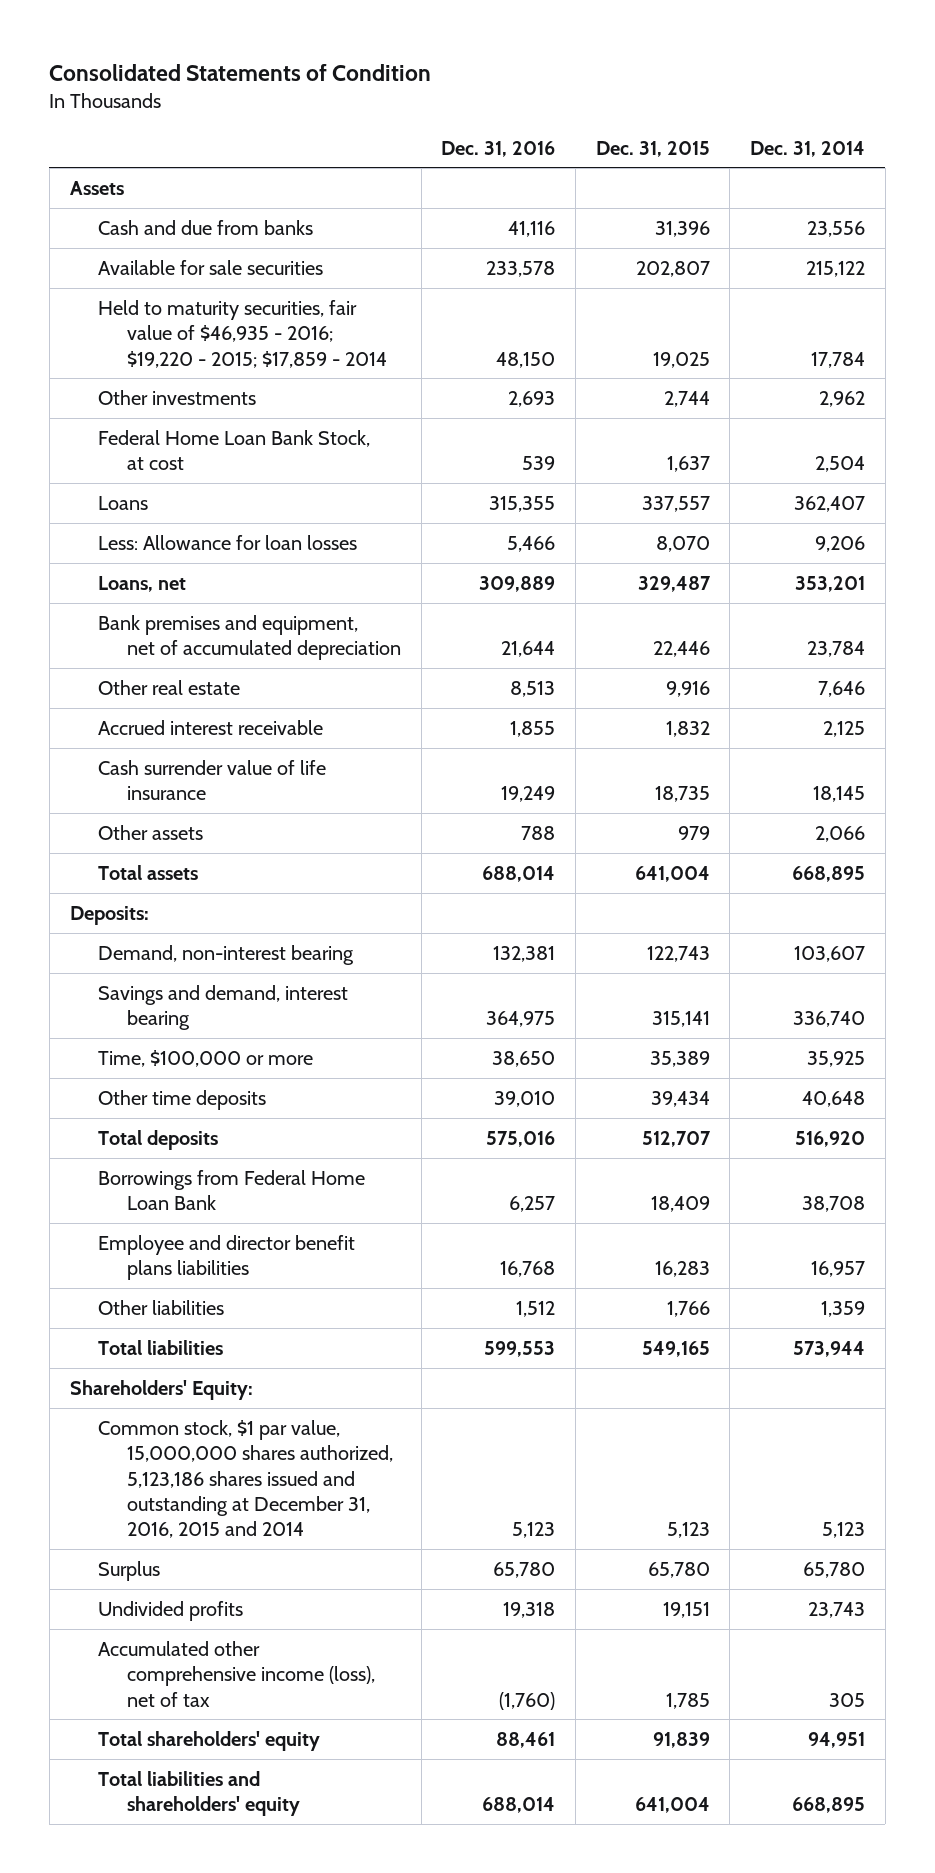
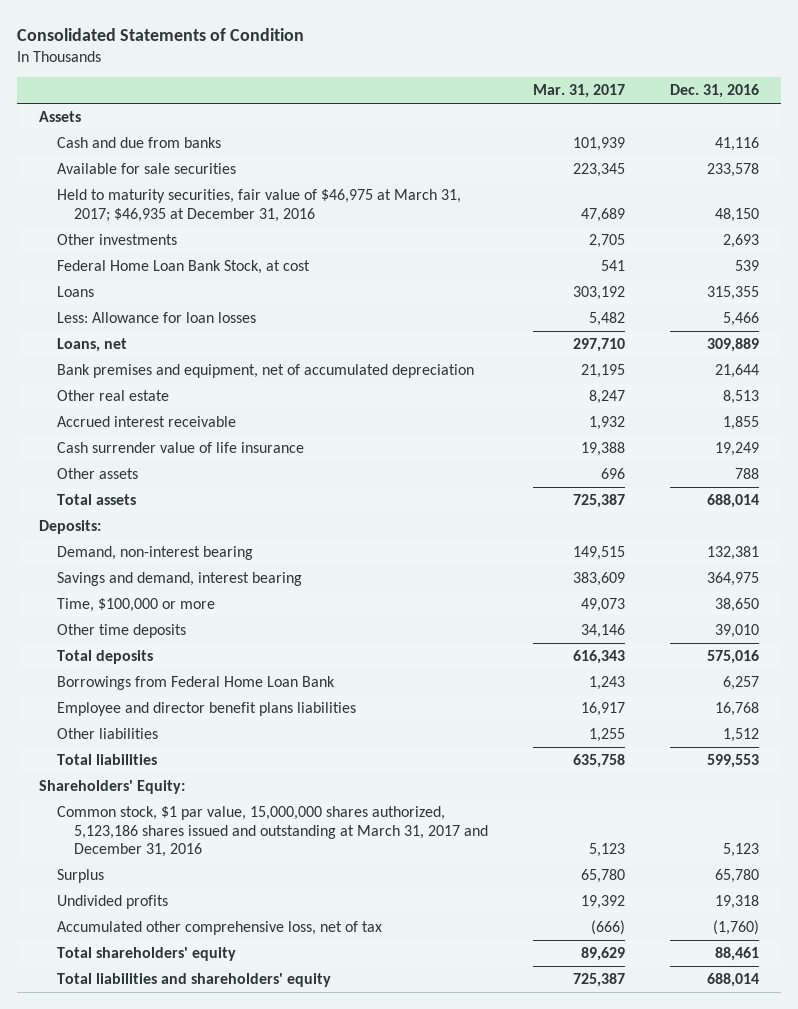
[595,140,710,157] Dec. 31, 2015 -> none
[749,140,865,157] Dec. 31, 2014 -> none
none -> [533,84,626,99] Mar. 31, 2017
[98,299,387,368] Held to maturity securities, fair value of $46,935 - 2016; $19,220 - 2015; $17,859 - 2014 -> [56,188,461,222] Held to maturity securities, fair value of $46,975 at March 31, 2017; $46,935 at December 31, 2016
[98,1419,393,1539] Common stock, $1 par value, 15,000,000 shares authorized, 5,123,186 shares issued and outstanding at December 31, 2016, 2015 and 2014 -> [56,805,489,858] Common stock, $1 par value, 15,000,000 shares authorized, 5,123,186 shares issued and outstanding at March 31, 2017 and December 31, 2016
[98,1640,375,1707] Accumulated other comprehensive income (loss), net of tax -> [56,920,382,935] Accumulated other comprehensive loss, net of tax

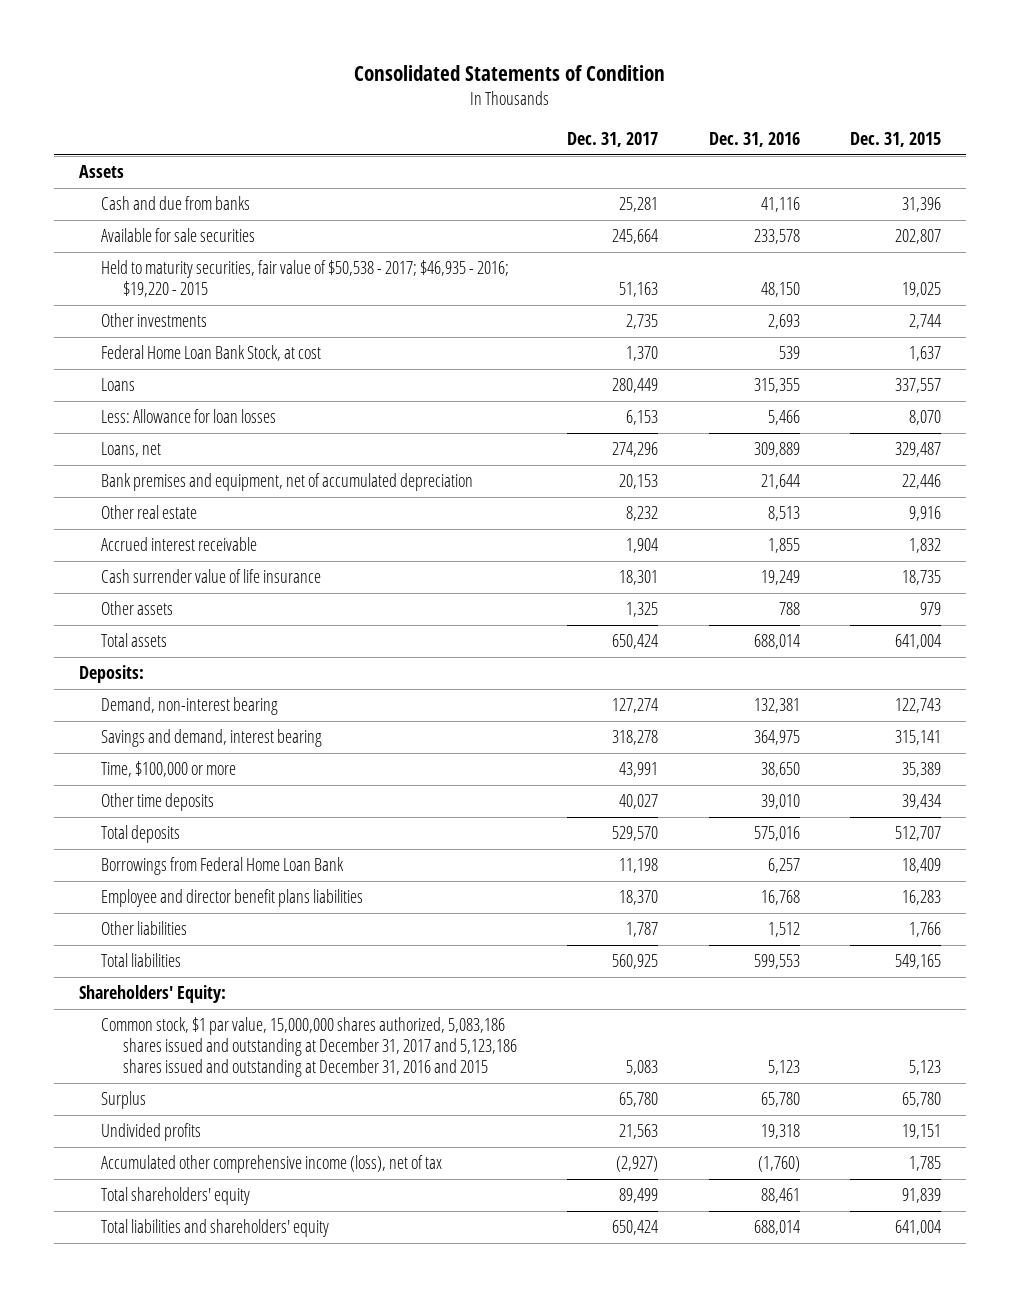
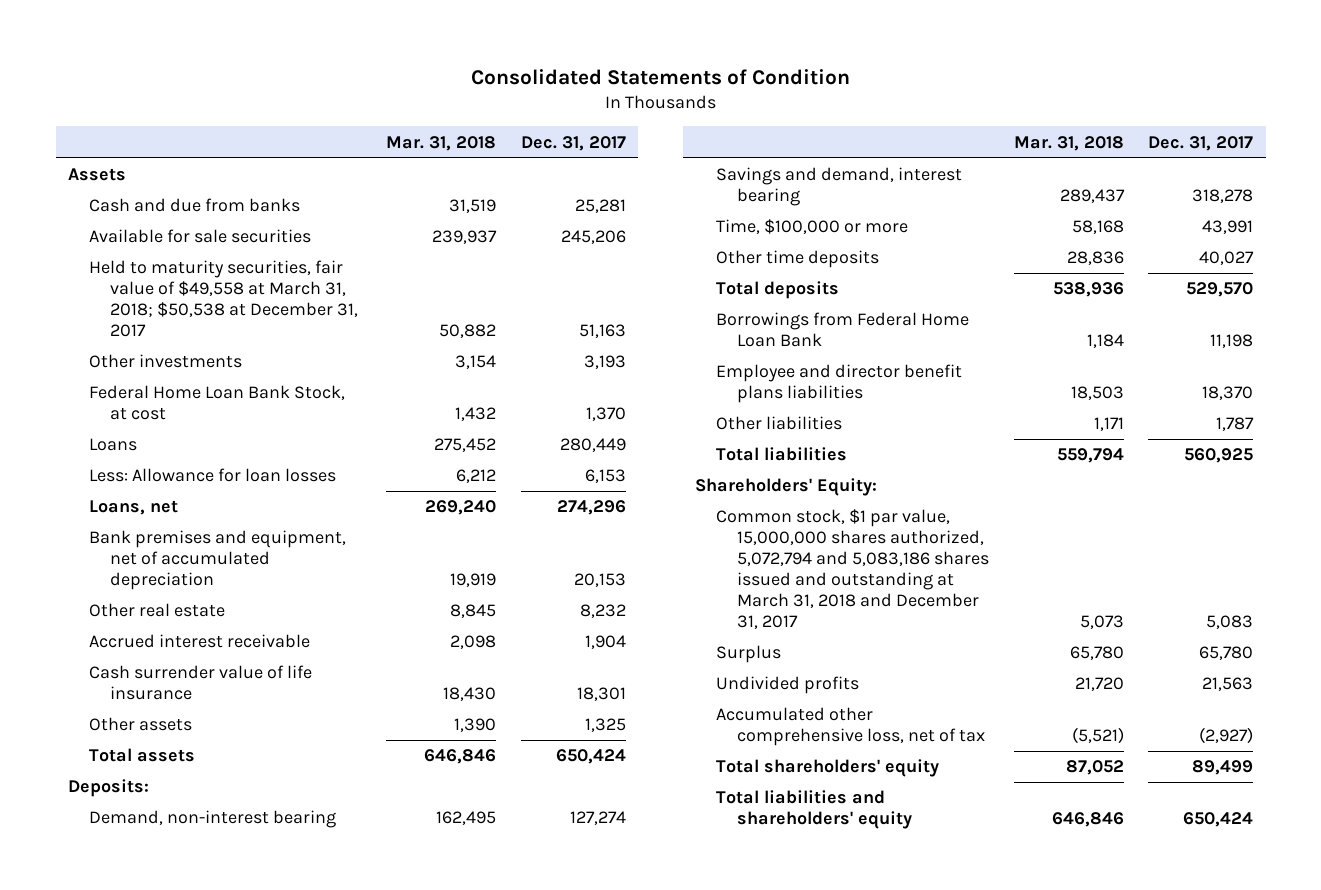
[708,132,800,148] Dec. 31, 2016 -> none
[849,132,941,148] Dec. 31, 2015 -> none
none -> [386,135,497,151] Mar. 31, 2018
[612,229,659,245] 245,664 -> [560,230,626,245] 245,206
[101,260,510,298] Held to maturity securities, fair value of $50,538 - 2017; $46,935 - 2016; $19,220 - 2015 -> [88,260,358,338] Held to maturity securities, fair value of $49,558 at March 31, 2018; $50,538 at December 31, 2017
[626,314,659,330] 2,735 -> [583,355,626,370] 3,193
[101,1017,518,1078] Common stock, $1 par value, 15,000,000 shares authorized, 5,083,186 shares issued and outstanding at December 31, 2017 and 5,123,186 shares issued and outstanding at December 31, 2016 and 2015 -> [716,509,990,630] Common stock, $1 par value, 15,000,000 shares authorized, 5,072,794 and 5,083,186 shares issued and outstanding at March 31, 2018 and December 31, 2017
[101,1155,443,1174] Accumulated other comprehensive income (loss), net of tax -> [716,707,986,747] Accumulated other comprehensive loss, net of tax

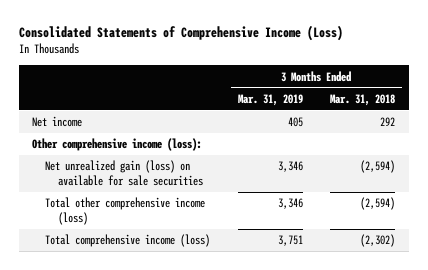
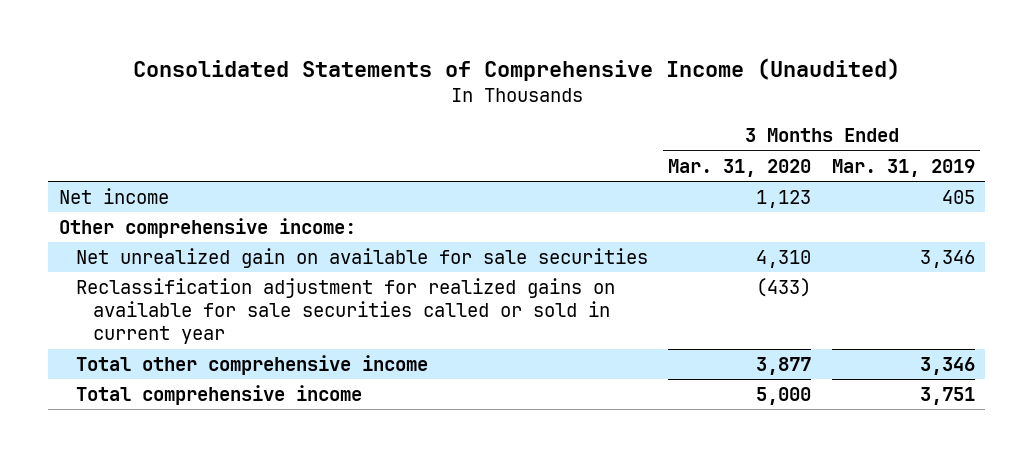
[18,25,343,42] Consolidated Statements of Comprehensive Income (Loss) -> [132,58,900,82] Consolidated Statements of Comprehensive Income (Unaudited)
[330,93,396,106] Mar. 31, 2018 -> none
none -> [668,158,812,177] Mar. 31, 2020
[32,138,203,152] Other comprehensive income (loss): -> [58,217,356,238] Other comprehensive income:
[45,160,203,186] Net unrealized gain (loss) on available for sale securities -> [75,247,648,268] Net unrealized gain on available for sale securities
none -> [75,277,615,345] Reclassification adjustment for realized gains on available for sale securities called or sold in current year
[45,197,206,225] Total other comprehensive income (loss) -> [75,354,428,375] Total other comprehensive income
[45,234,211,248] Total comprehensive income (loss) -> [75,384,362,405] Total comprehensive income

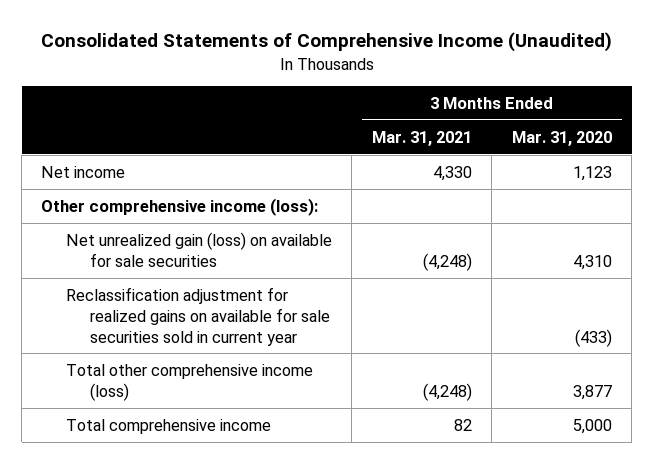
[831,158,975,177] Mar. 31, 2019 -> none
none -> [371,130,472,146] Mar. 31, 2021
[58,217,356,238] Other comprehensive income: -> [41,197,319,216] Other comprehensive income (loss):
[75,247,648,268] Net unrealized gain on available for sale securities -> [65,231,332,267] Net unrealized gain (loss) on available for sale securities
[75,277,615,345] Reclassification adjustment for realized gains on available for sale securities called or sold in current year -> [65,286,331,346] Reclassification adjustment for realized gains on available for sale securities sold in current year
[75,354,428,375] Total other comprehensive income -> [65,363,313,401] Total other comprehensive income (loss)

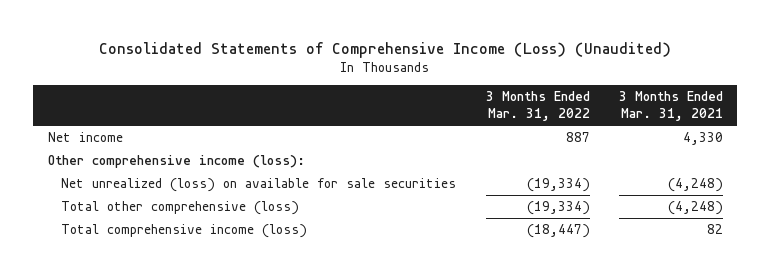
[40,32,612,53] Consolidated Statements of Comprehensive Income (Unaudited) -> [99,41,672,58] Consolidated Statements of Comprehensive Income (Loss) (Unaudited)
[511,130,612,146] Mar. 31, 2020 -> none
none -> [485,91,590,122] 3 Months Ended Mar. 31, 2022
[65,286,331,346] Reclassification adjustment for realized gains on available for sale securities sold in current year -> none
[65,231,332,267] Net unrealized gain (loss) on available for sale securities -> [61,178,457,193] Net unrealized (loss) on available for sale securities
[65,363,313,401] Total other comprehensive income (loss) -> [61,201,300,216] Total other comprehensive (loss)
[65,418,271,434] Total comprehensive income -> [61,224,308,239] Total comprehensive income (loss)

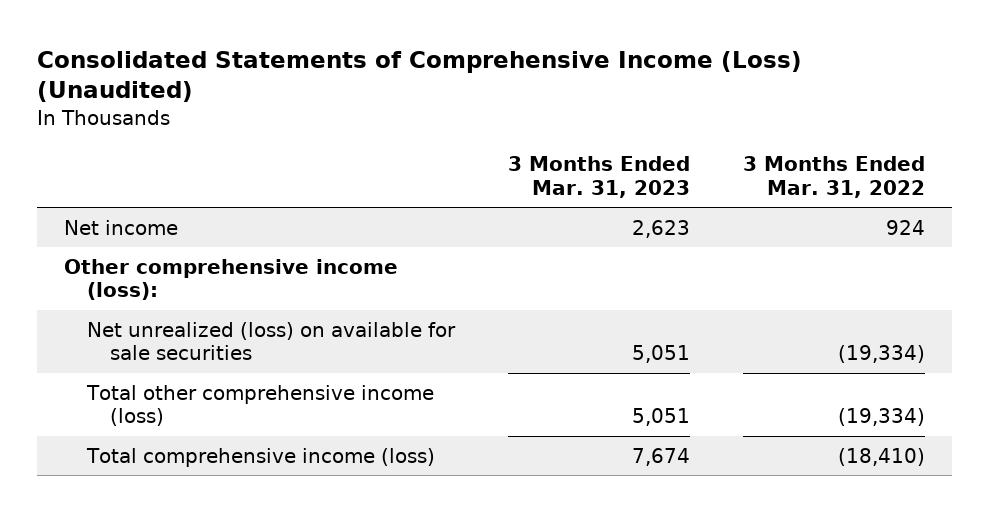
[618,91,723,122] 3 Months Ended Mar. 31, 2021 -> none
none -> [508,155,691,198] 3 Months Ended Mar. 31, 2023
[565,132,590,143] 887 -> [886,219,926,235] 924
[61,201,300,216] Total other comprehensive (loss) -> [85,384,434,427] Total other comprehensive income (loss)
[526,224,590,239] (18,447) -> [838,447,926,466] (18,410)

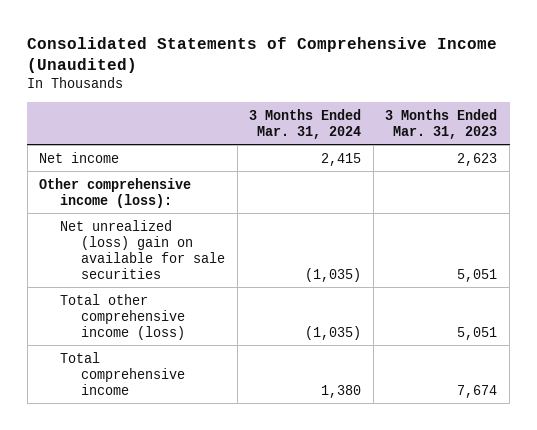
[37,50,803,103] Consolidated Statements of Comprehensive Income (Loss) (Unaudited) -> [27,36,498,73] Consolidated Statements of Comprehensive Income (Unaudited)
[743,155,926,198] 3 Months Ended Mar. 31, 2022 -> none
none -> [249,108,362,139] 3 Months Ended Mar. 31, 2024
[86,321,456,361] Net unrealized (loss) on available for sale securities -> [60,219,226,279] Net unrealized (loss) gain on available for sale securities
[85,447,435,467] Total comprehensive income (loss) -> [60,351,186,395] Total comprehensive income

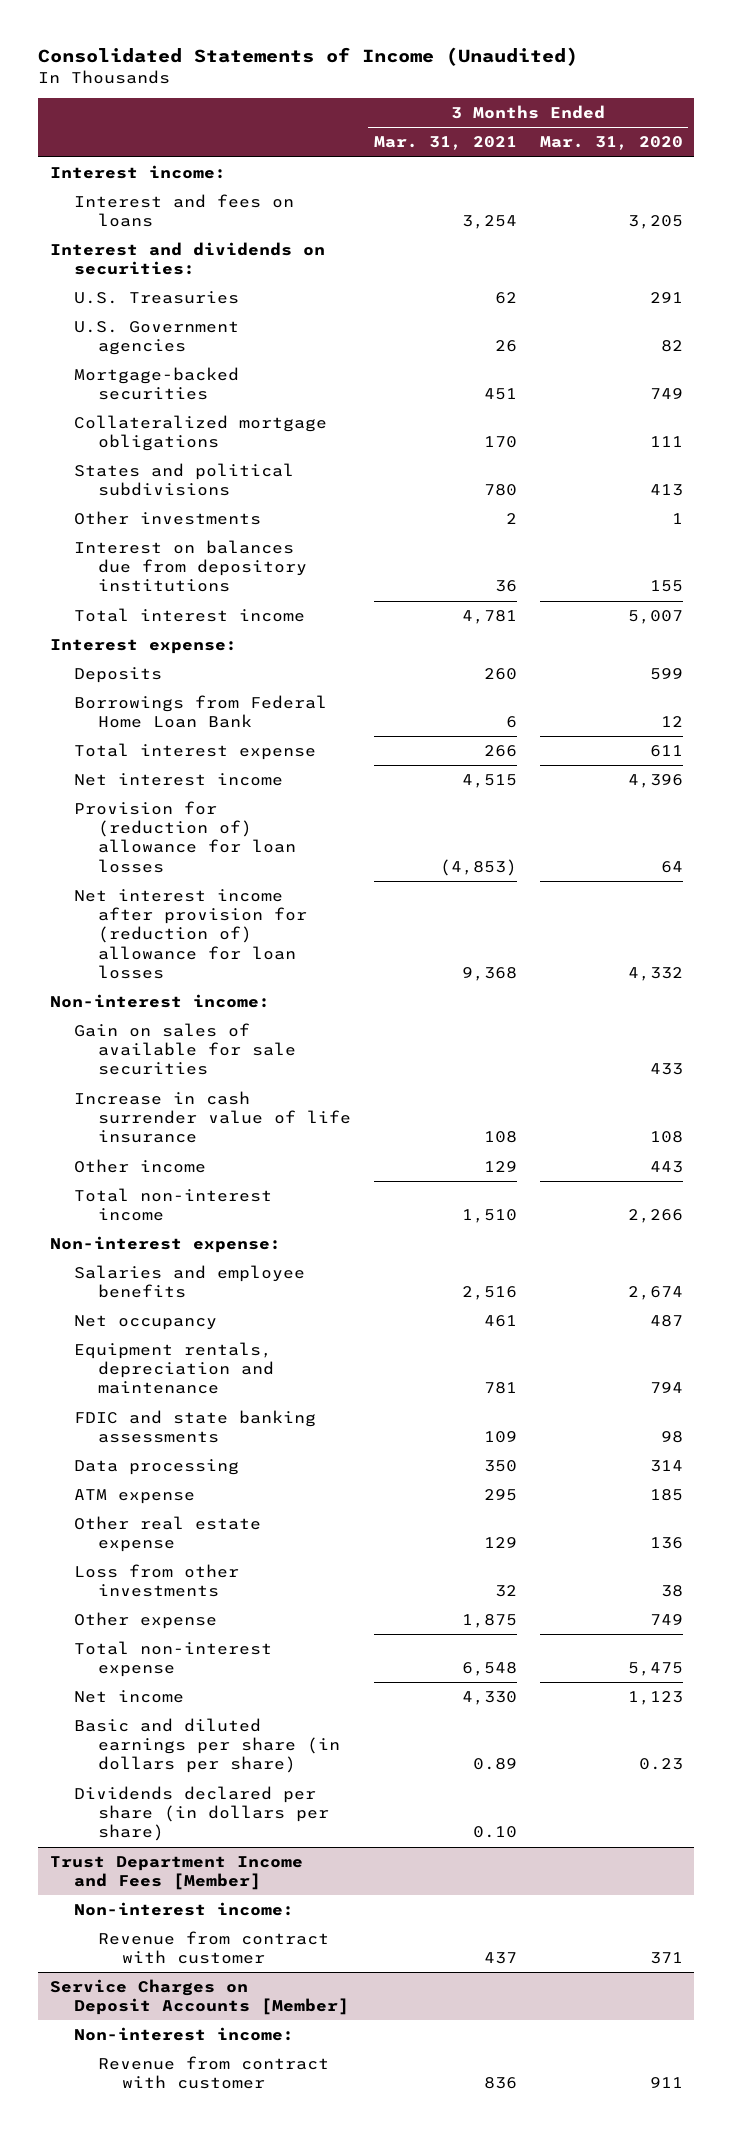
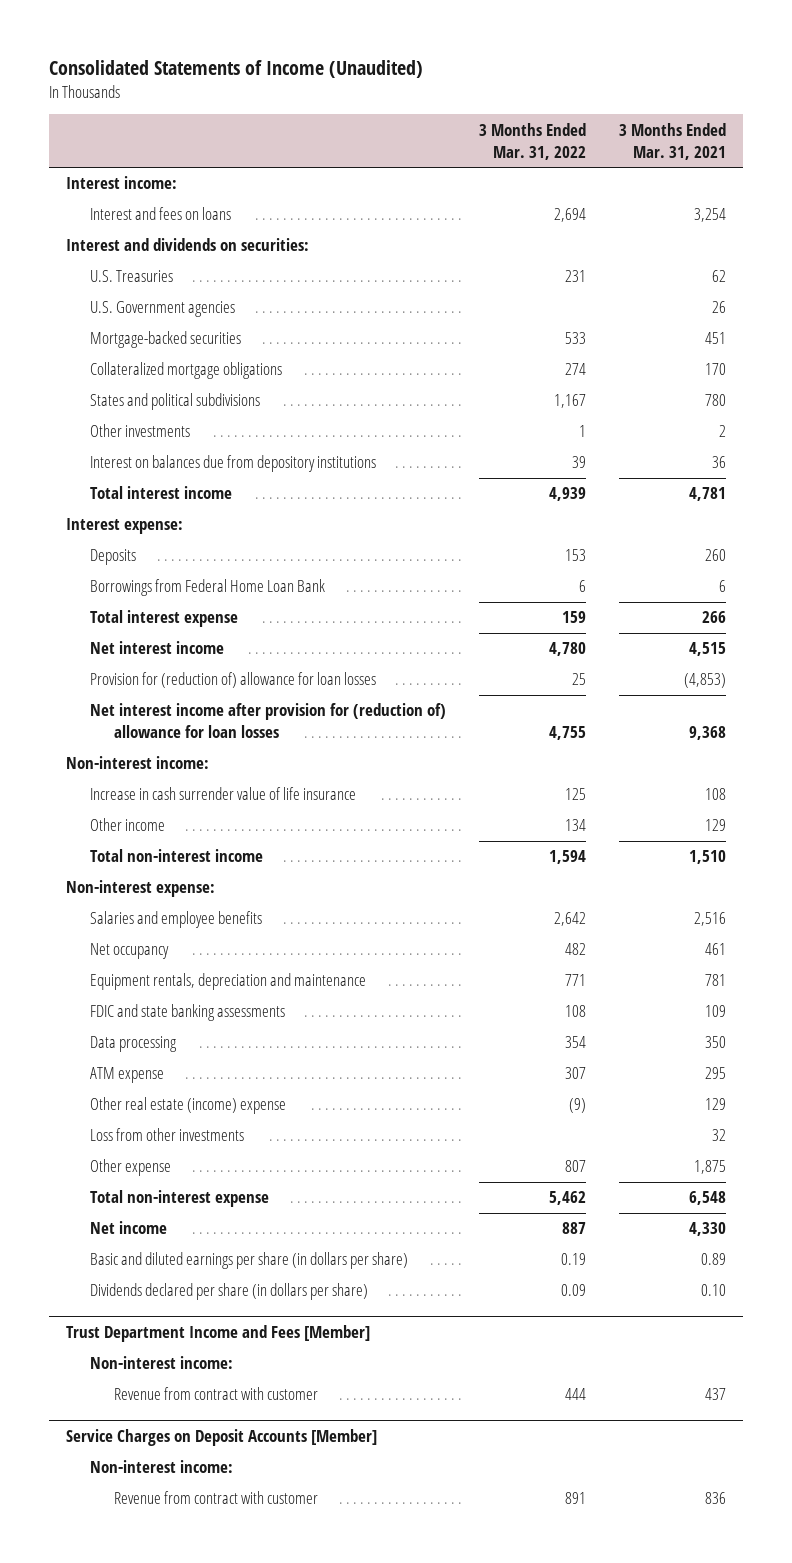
[539,136,683,151] Mar. 31, 2020 -> none
none -> [479,122,587,160] 3 Months Ended Mar. 31, 2022
[74,1022,297,1076] Gain on sales of available for sale securities -> none
[74,1515,262,1553] Other real estate expense -> [89,1097,286,1115] Other real estate (income) expense

